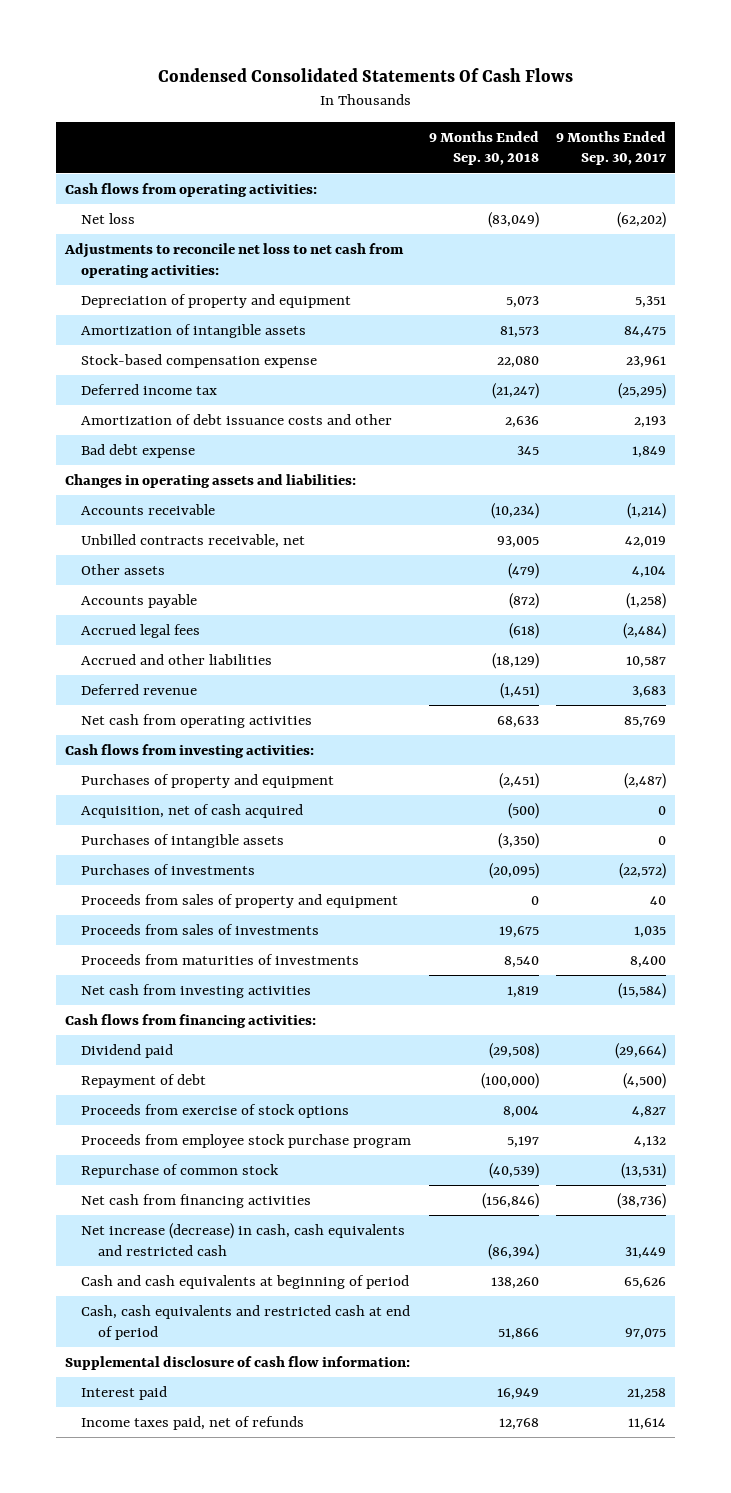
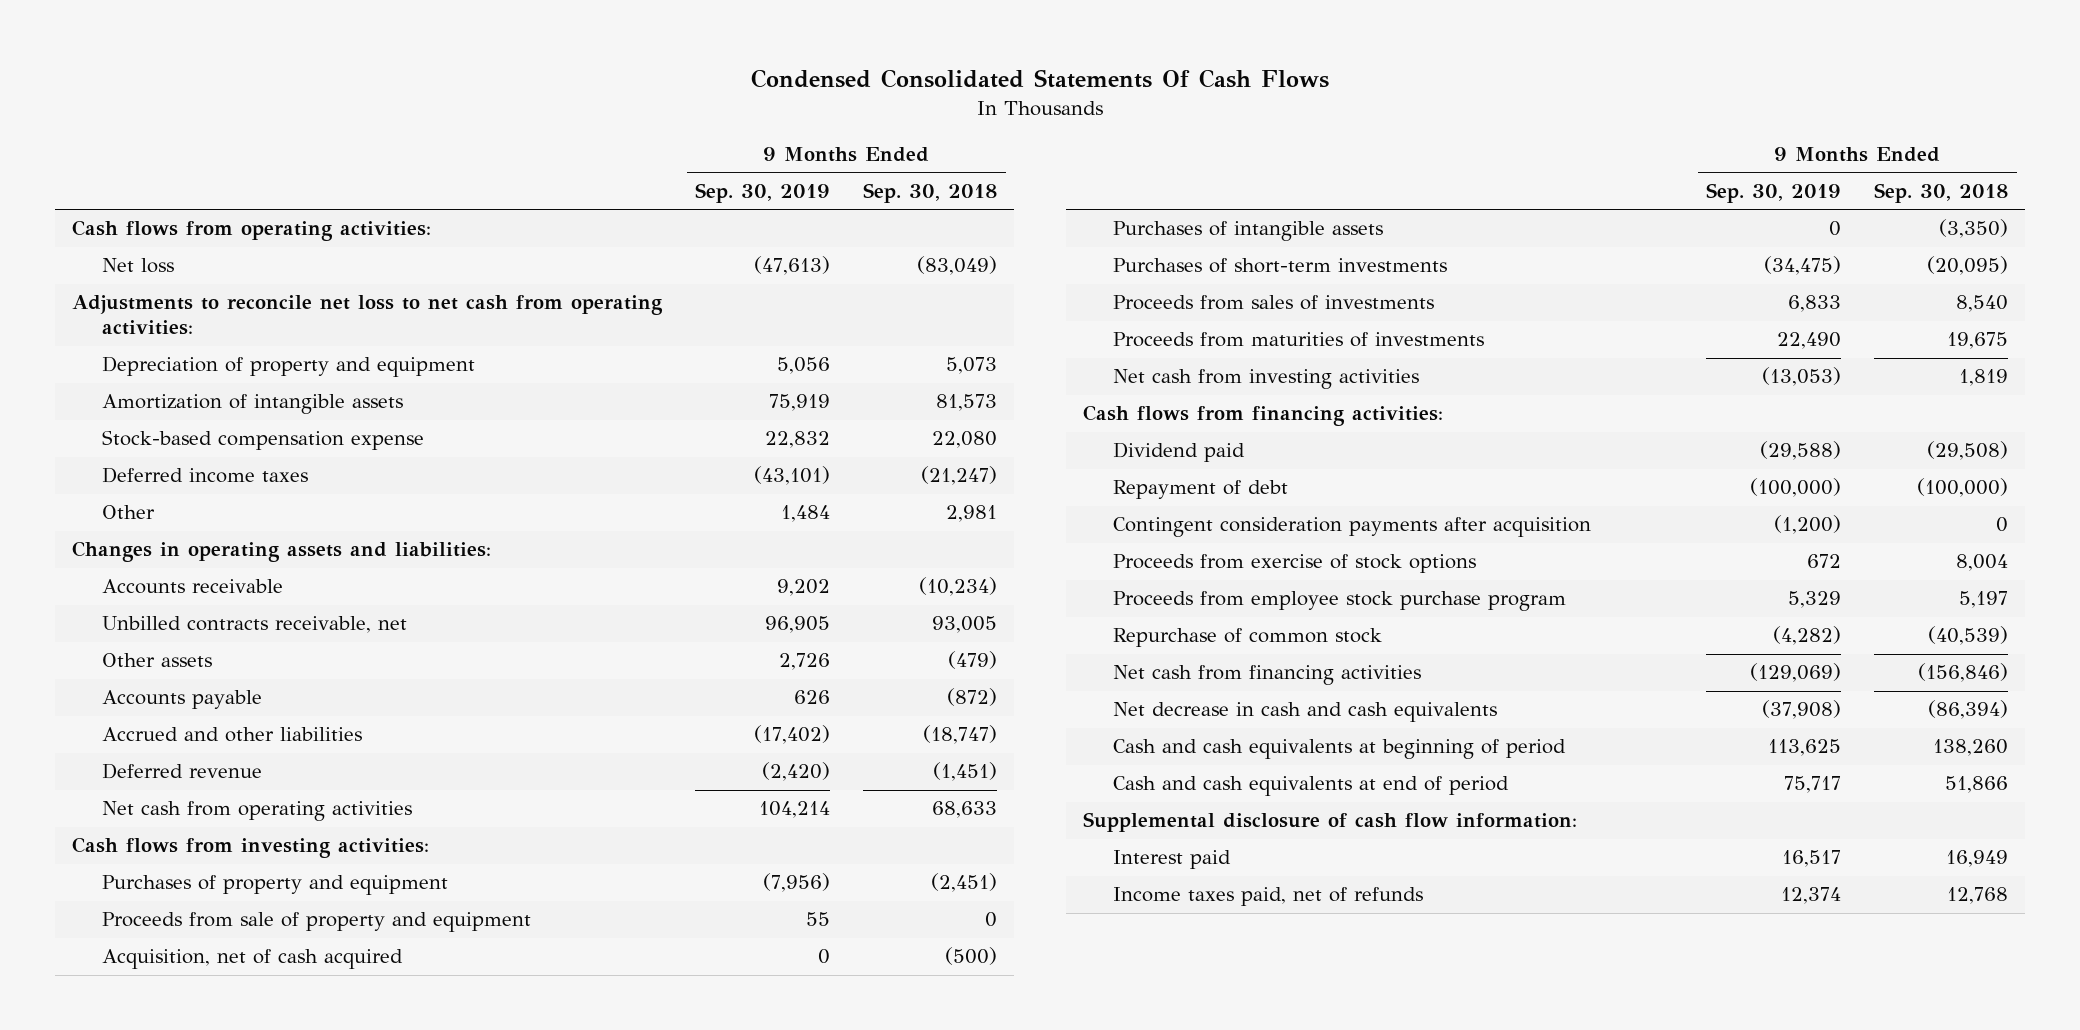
[556,130,668,166] 9 Months Ended Sep. 30, 2017 -> none
none -> [695,182,831,203] Sep. 30, 2019
[81,413,393,425] Amortization of debt issuance costs and other -> none
[81,443,196,458] Bad debt expense -> none
[81,383,218,395] Deferred income tax -> [102,467,309,484] Deferred income taxes
none -> [102,505,156,520] Other
[81,623,201,638] Accrued legal fees -> none
[491,652,539,669] (18,129) -> [923,725,998,745] (18,747)
none -> [102,912,532,933] Proceeds from sale of property and equipment
[81,893,399,908] Proceeds from sales of property and equipment -> none
[81,863,256,875] Purchases of investments -> [1113,258,1448,274] Purchases of short-term investments
[498,925,539,938] 19,675 -> [1956,295,2009,313] 8,540
[503,955,539,968] 8,540 -> [1947,332,2009,350] 19,675
none -> [1113,517,1592,538] Contingent consideration payments after acquisition
[81,1222,406,1256] Net increase (decrease) in cash, cash equivalents and restricted cash -> [1113,702,1498,723] Net decrease in cash and cash equivalents
[81,1304,411,1340] Cash, cash equivalents and restricted cash at end of period -> [1113,776,1510,797] Cash and cash equivalents at end of period

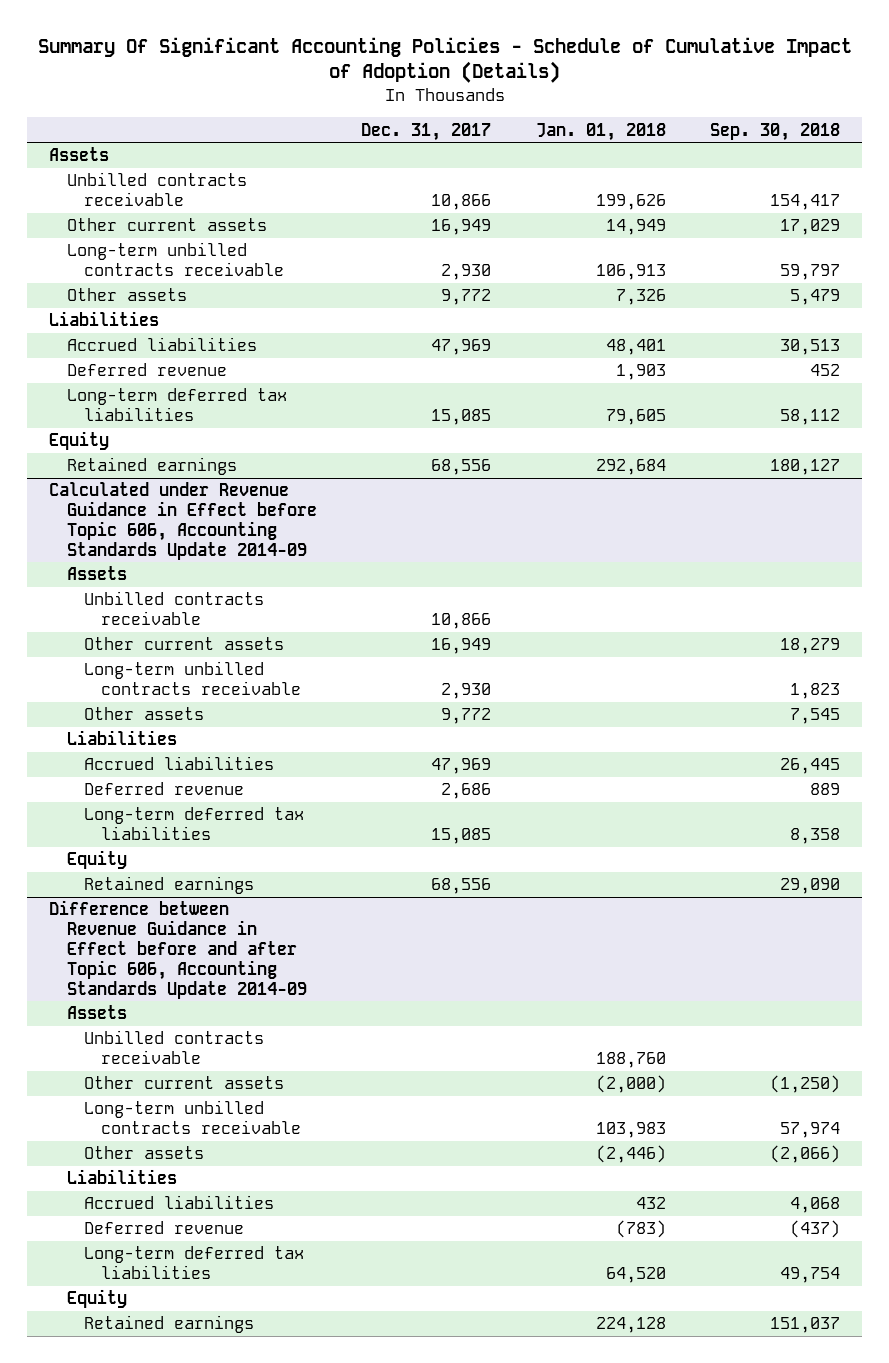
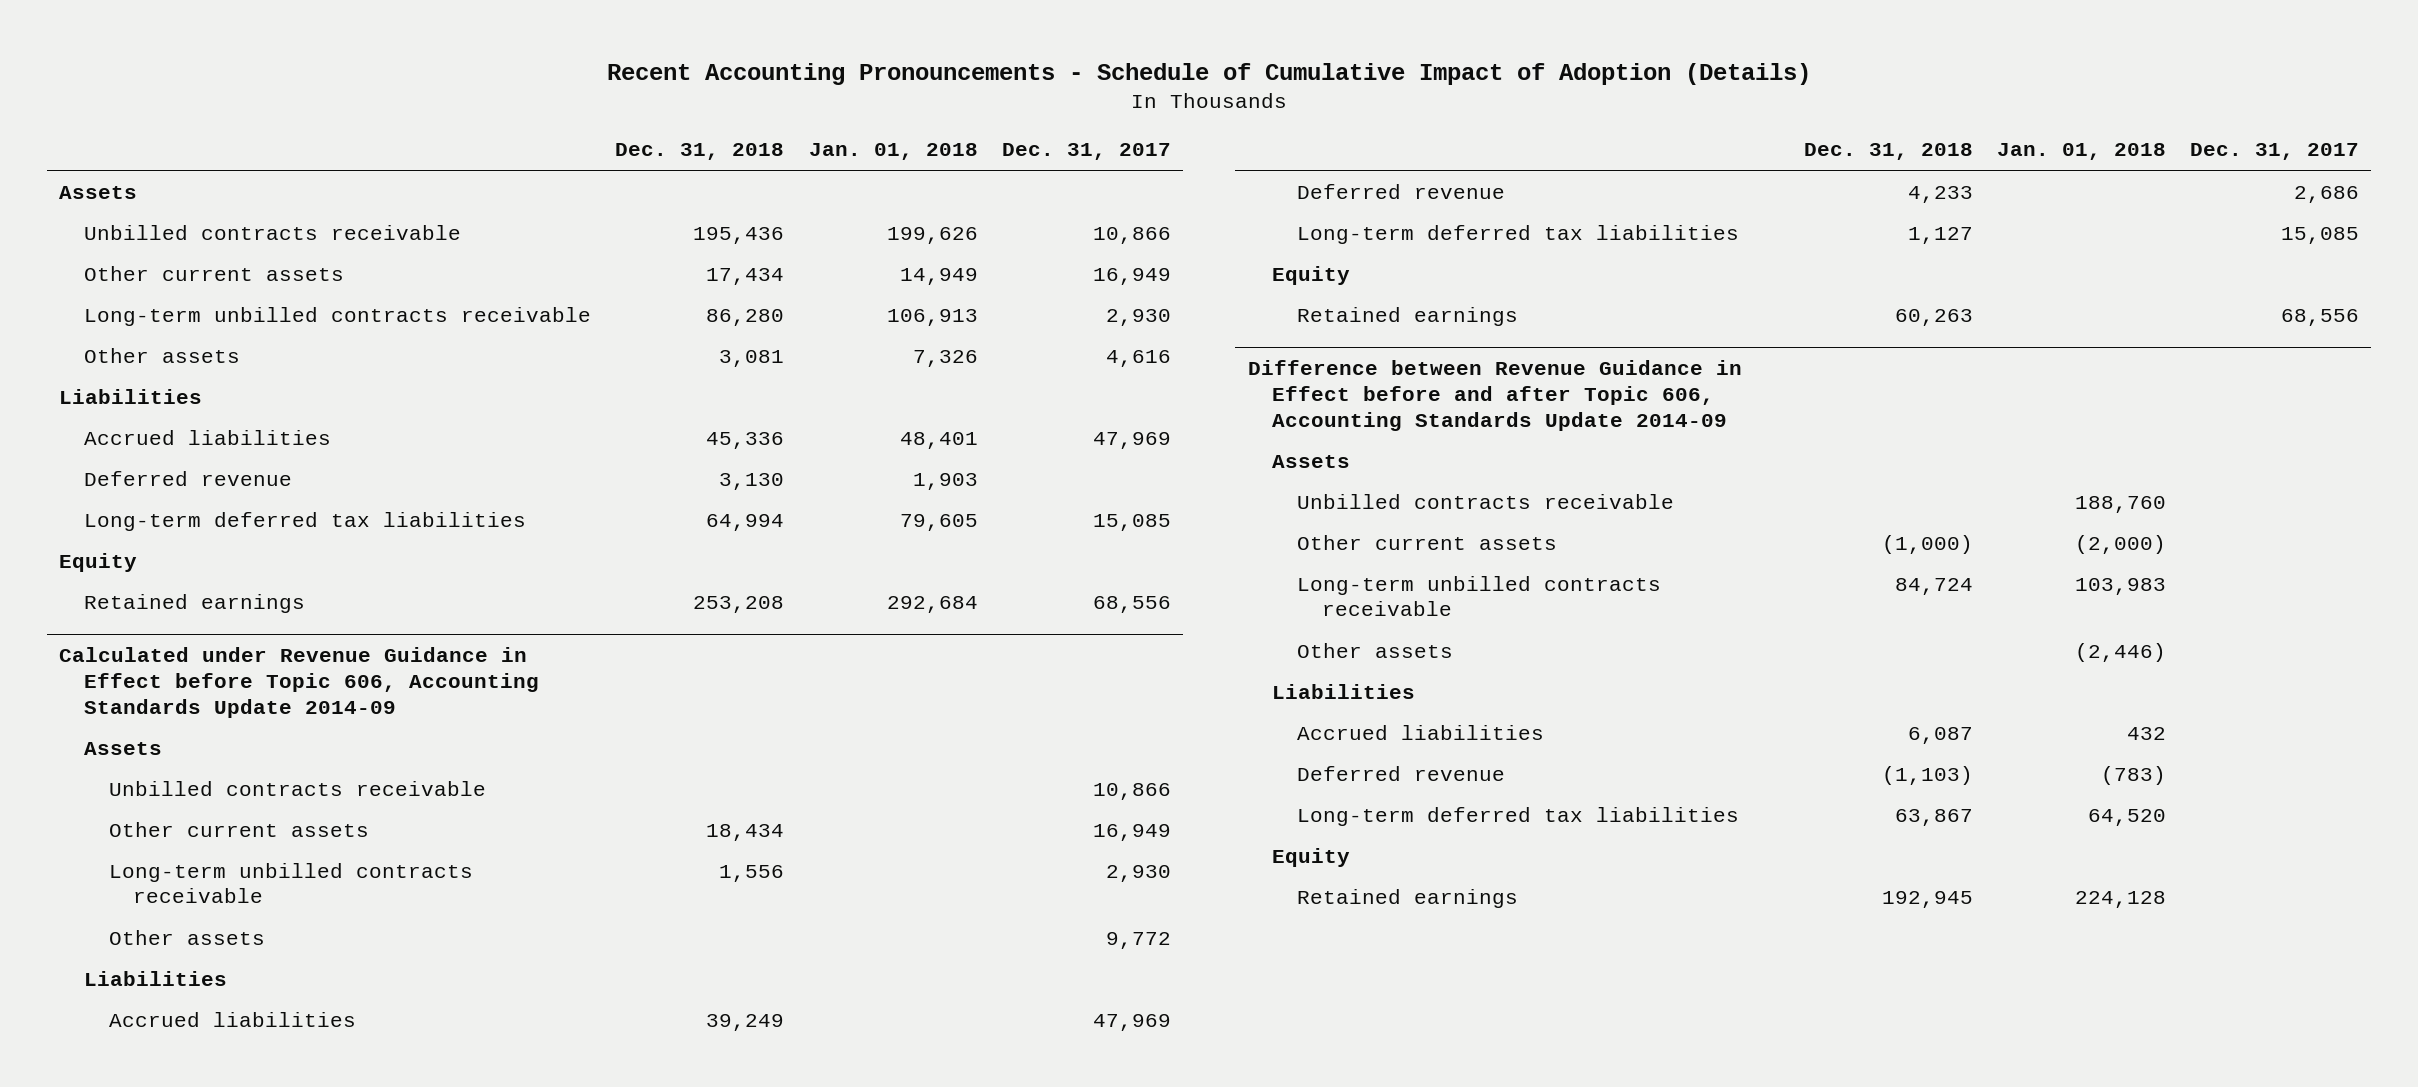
[37,36,852,84] Summary Of Significant Accounting Policies - Schedule of Cumulative Impact of Adoption (Details) -> [607,62,1812,85] Recent Accounting Pronouncements - Schedule of Cumulative Impact of Adoption (Details)
[710,122,841,141] Sep. 30, 2018 -> none
none -> [615,143,785,161] Dec. 31, 2018
[441,289,492,306] 9,772 -> [1105,349,1171,367] 4,616

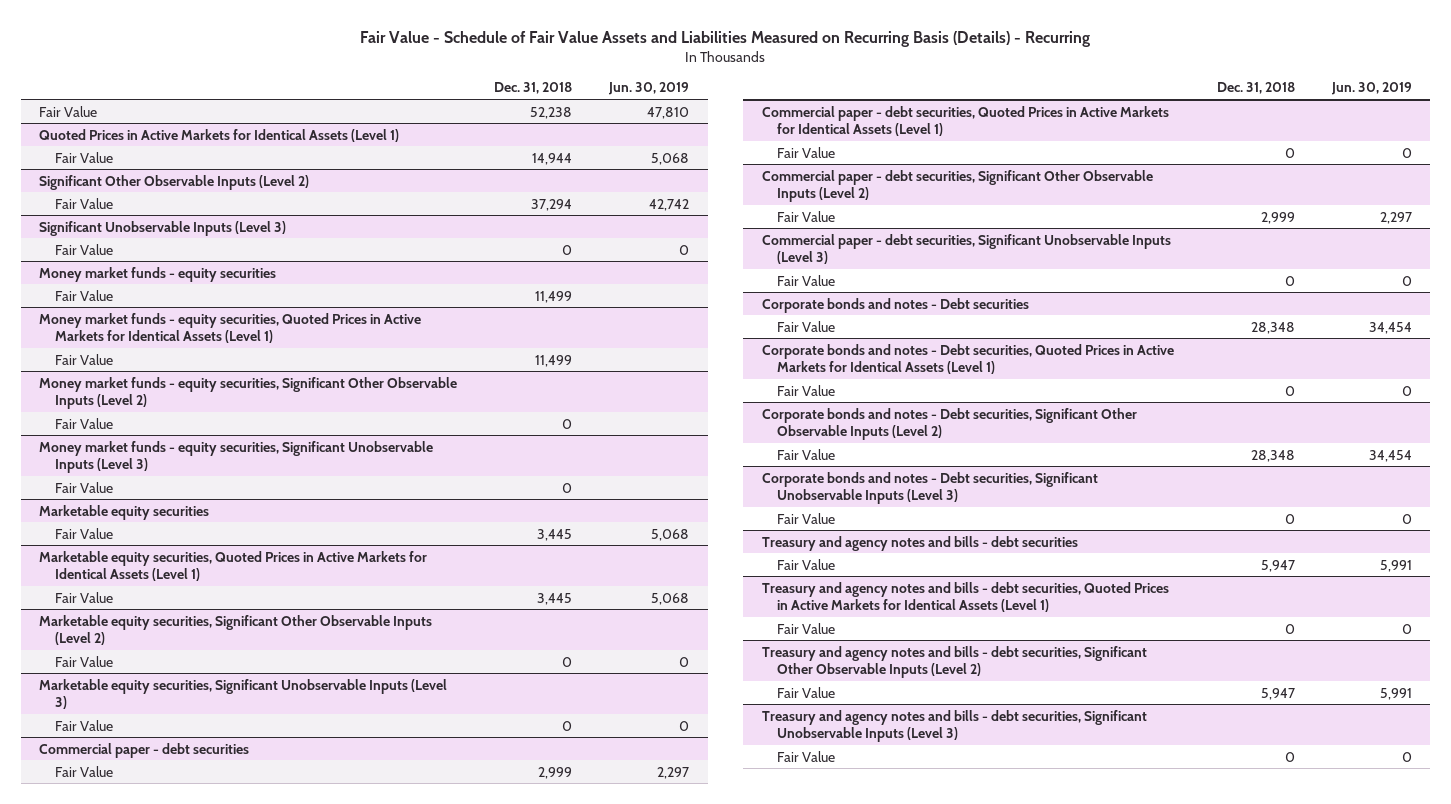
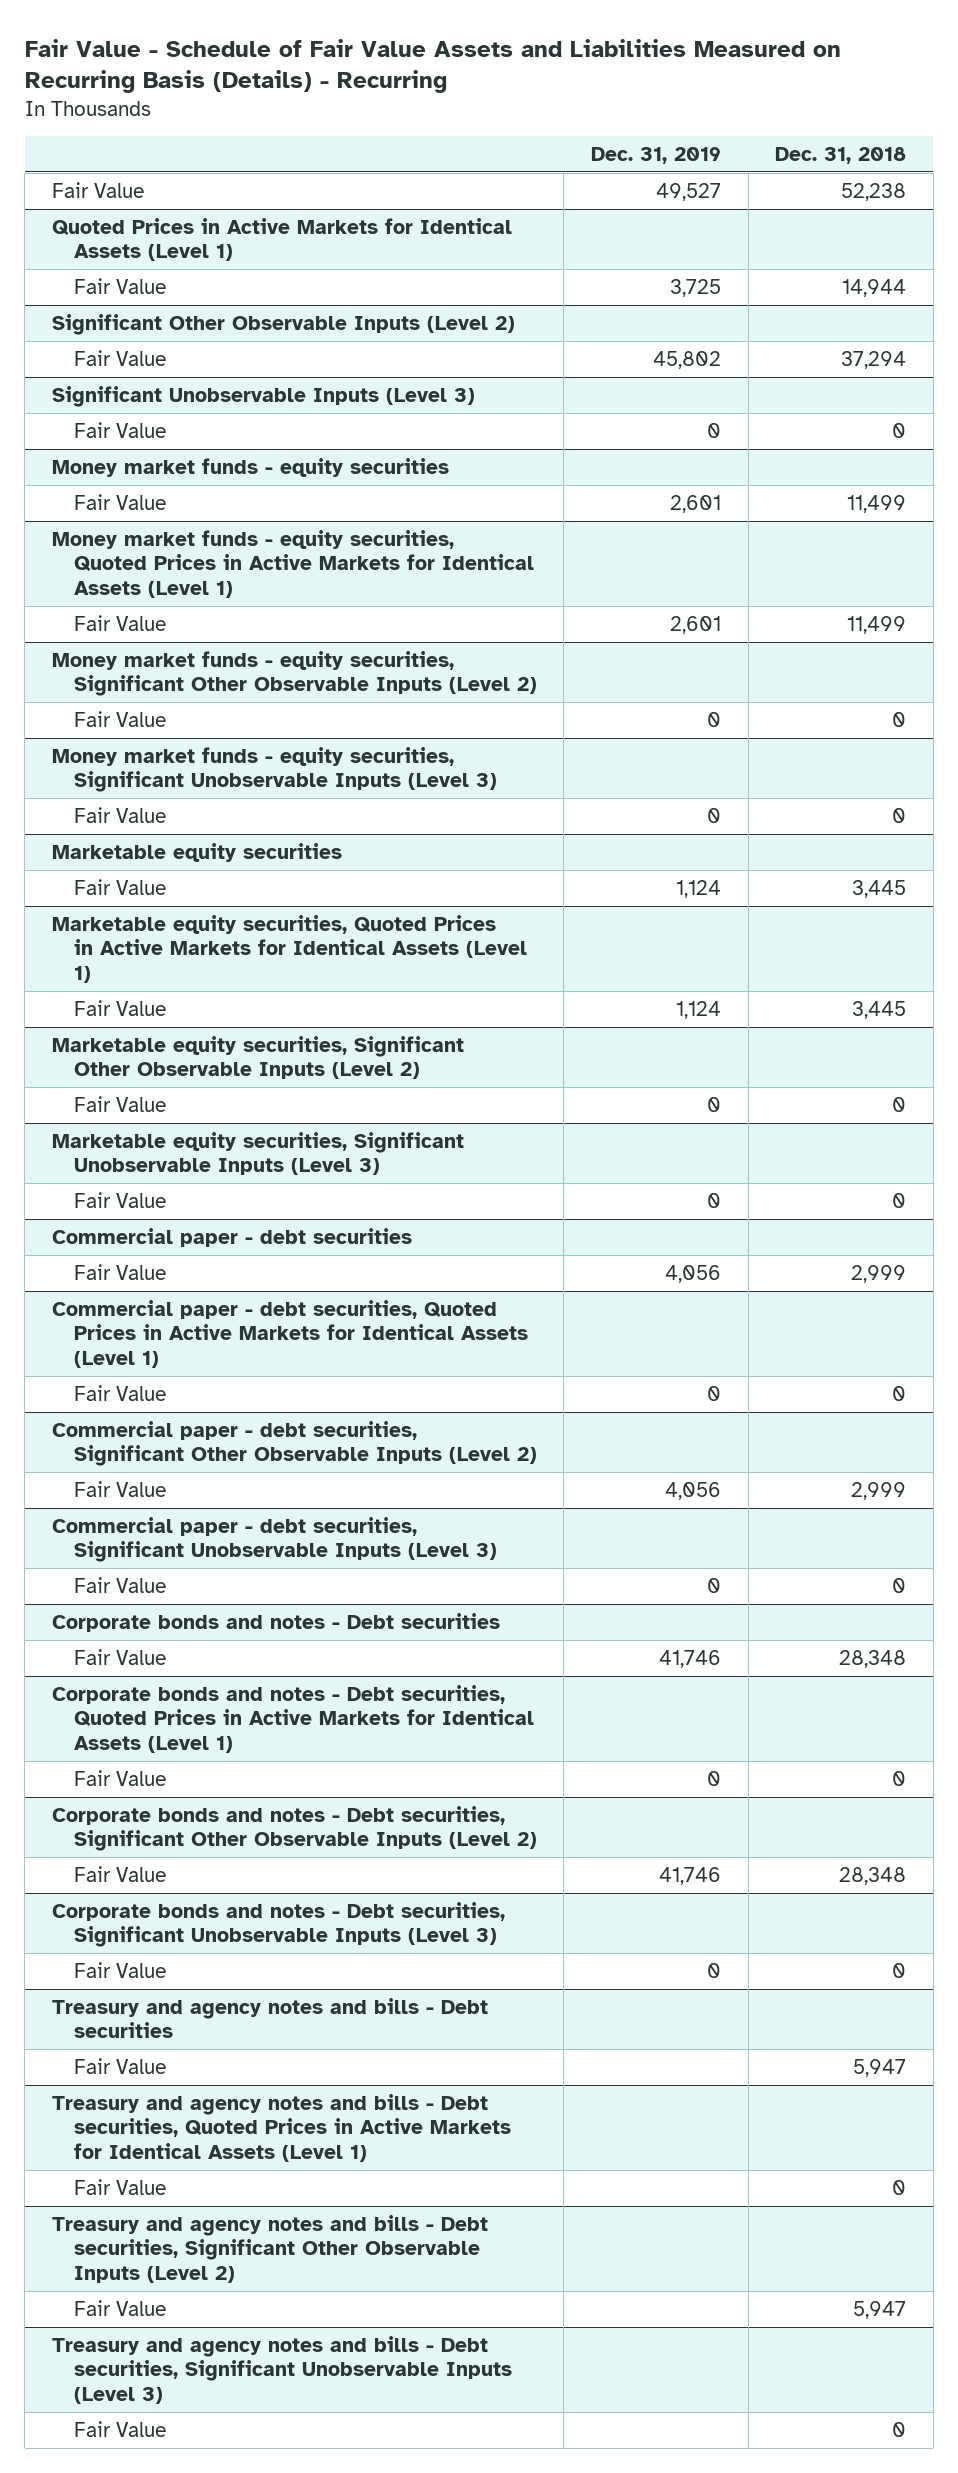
[608,82,690,96] Jun. 30, 2019 -> none
none -> [590,146,721,164] Dec. 31, 2019
[761,535,1078,551] Treasury and agency notes and bills - debt securities -> [52,1997,489,2039] Treasury and agency notes and bills - Debt securities
[761,581,1169,613] Treasury and agency notes and bills - debt securities, Quoted Prices in Active Markets for Identical Assets (Level 1) -> [52,2093,511,2163] Treasury and agency notes and bills - Debt securities, Quoted Prices in Active Markets for Identical Assets (Level 1)
[761,645,1147,679] Treasury and agency notes and bills - debt securities, Significant Other Observable Inputs (Level 2) -> [52,2214,489,2284] Treasury and agency notes and bills - Debt securities, Significant Other Observable Inputs (Level 2)
[761,709,1147,743] Treasury and agency notes and bills - debt securities, Significant Unobservable Inputs (Level 3) -> [52,2335,512,2405] Treasury and agency notes and bills - Debt securities, Significant Unobservable Inputs (Level 3)

